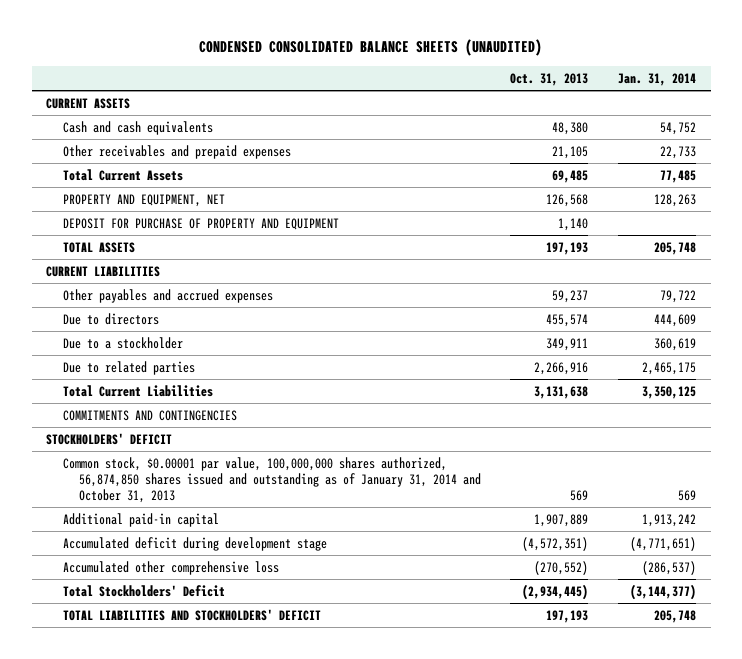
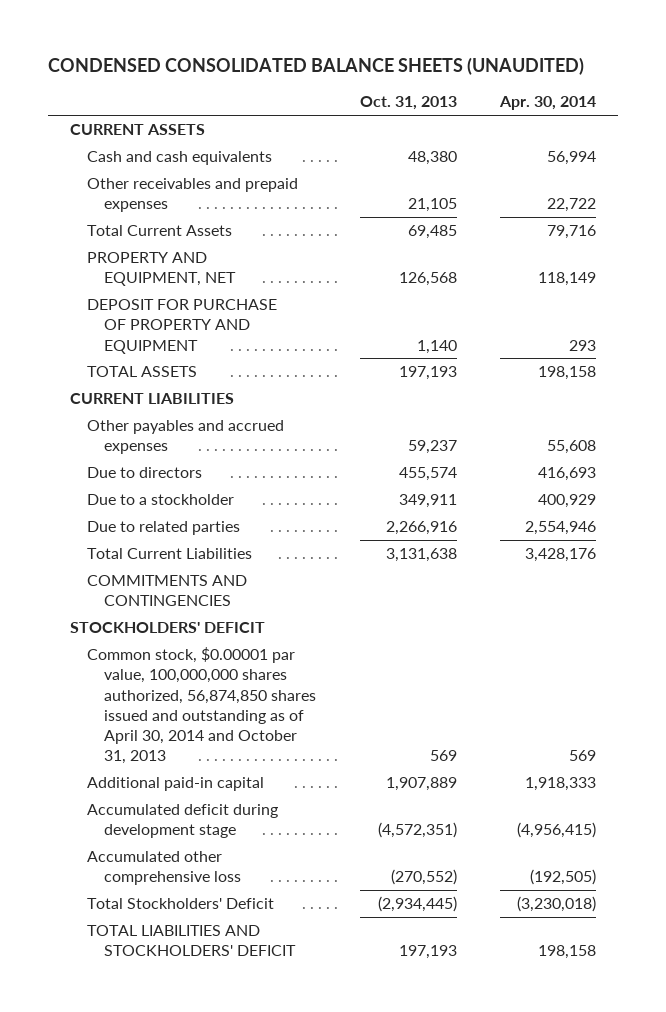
[617,72,696,86] Jan. 31, 2014 -> none
none -> [499,96,597,111] Apr. 30, 2014
[62,456,481,503] Common stock, $0.00001 par value, 100,000,000 shares authorized, 56,874,850 shares issued and outstanding as of January 31, 2014 and October 31, 2013 -> [86,647,316,765] Common stock, $0.00001 par value, 100,000,000 shares authorized, 56,874,850 shares issued and outstanding as of April 30, 2014 and October 31, 2013

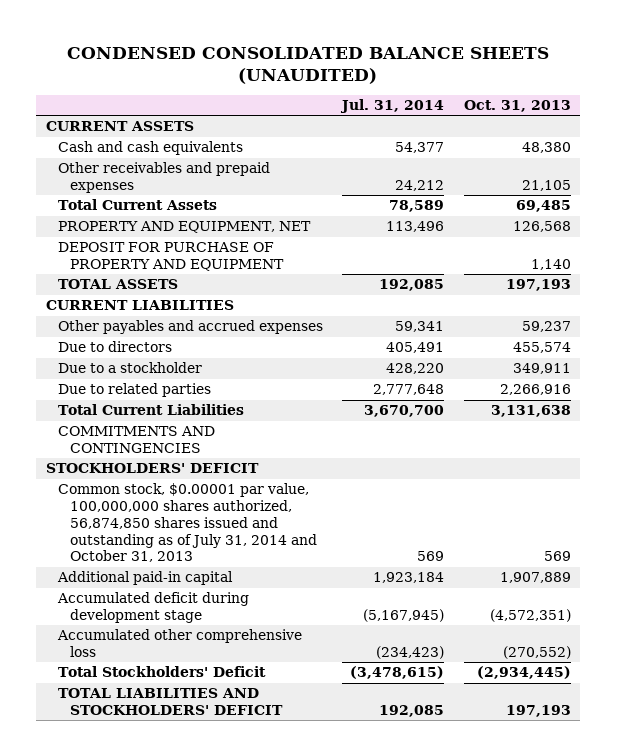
[499,96,597,111] Apr. 30, 2014 -> none
none -> [340,99,445,114] Jul. 31, 2014
[86,647,316,765] Common stock, $0.00001 par value, 100,000,000 shares authorized, 56,874,850 shares issued and outstanding as of April 30, 2014 and October 31, 2013 -> [58,483,318,563] Common stock, $0.00001 par value, 100,000,000 shares authorized, 56,874,850 shares issued and outstanding as of July 31, 2014 and October 31, 2013

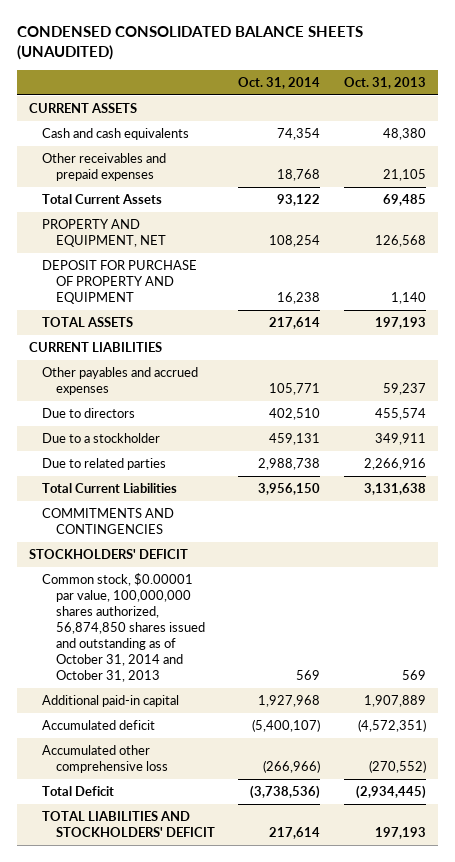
[340,99,445,114] Jul. 31, 2014 -> none
none -> [238,76,321,89] Oct. 31, 2014
[58,483,318,563] Common stock, $0.00001 par value, 100,000,000 shares authorized, 56,874,850 shares issued and outstanding as of July 31, 2014 and October 31, 2013 -> [42,573,205,683] Common stock, $0.00001 par value, 100,000,000 shares authorized, 56,874,850 shares issued and outstanding as of October 31, 2014 and October 31, 2013
[57,592,250,624] Accumulated deficit during development stage -> [42,720,156,731] Accumulated deficit
[58,666,267,678] Total Stockholders' Deficit -> [42,786,115,797] Total Deficit

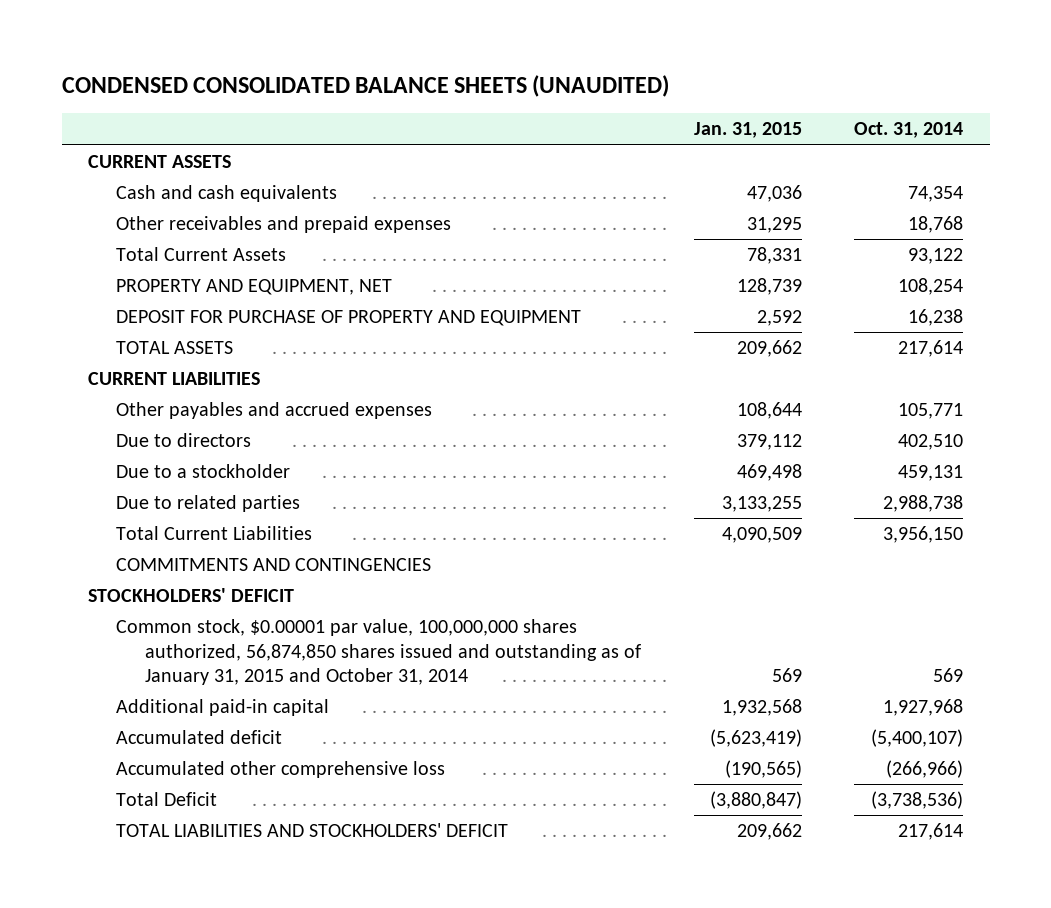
[343,76,426,89] Oct. 31, 2013 -> none
none -> [693,122,802,139] Jan. 31, 2015
[42,573,205,683] Common stock, $0.00001 par value, 100,000,000 shares authorized, 56,874,850 shares issued and outstanding as of October 31, 2014 and October 31, 2013 -> [116,619,641,686] Common stock, $0.00001 par value, 100,000,000 shares authorized, 56,874,850 shares issued and outstanding as of January 31, 2015 and October 31, 2014

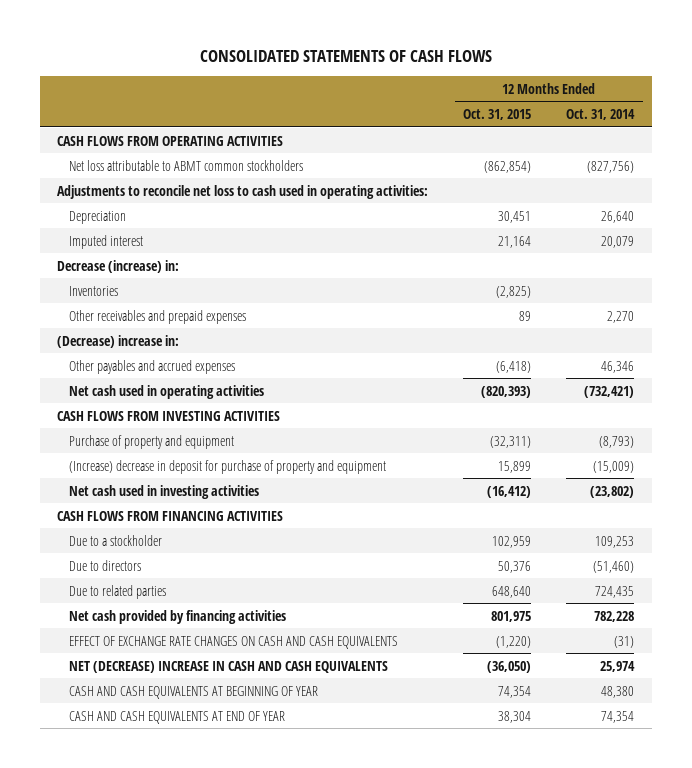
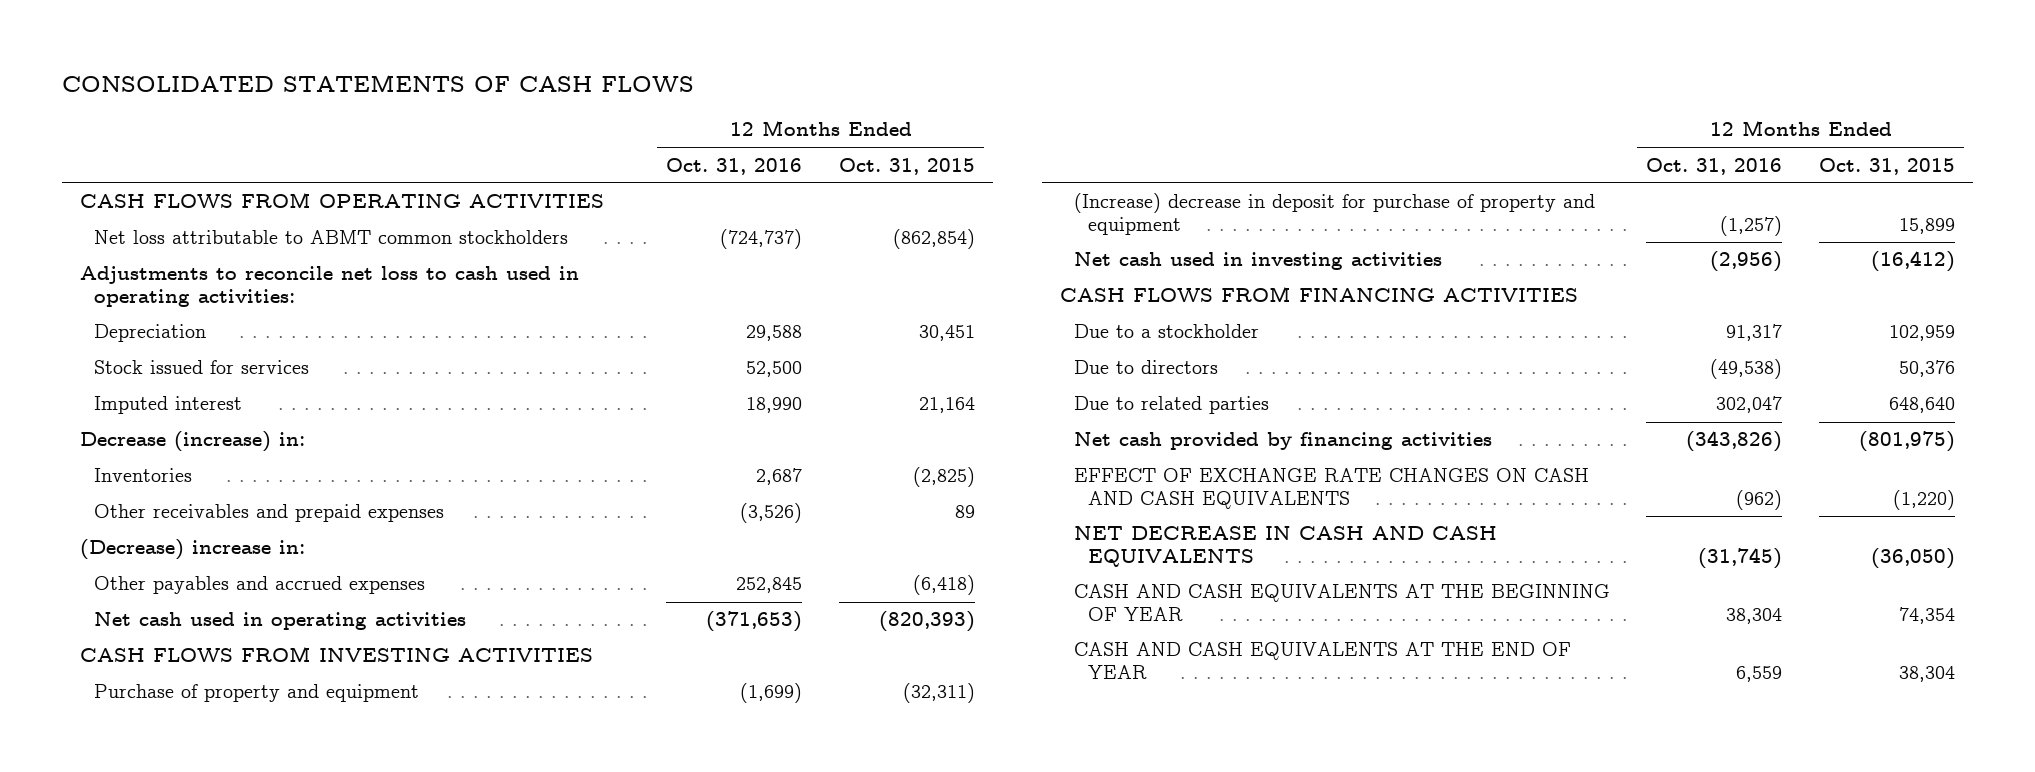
[566,109,636,121] Oct. 31, 2014 -> none
none -> [666,157,803,175] Oct. 31, 2016
none -> [93,360,309,375] Stock issued for services
[491,610,532,622] 801,975 -> [1858,431,1955,453] (801,975)
[68,660,388,673] NET (DECREASE) INCREASE IN CASH AND CASH EQUIVALENTS -> [1074,526,1498,568] NET DECREASE IN CASH AND CASH EQUIVALENTS
[68,685,318,699] CASH AND CASH EQUIVALENTS AT BEGINNING OF YEAR -> [1074,584,1611,622] CASH AND CASH EQUIVALENTS AT THE BEGINNING OF YEAR
[68,710,285,724] CASH AND CASH EQUIVALENTS AT END OF YEAR -> [1074,642,1572,680] CASH AND CASH EQUIVALENTS AT THE END OF YEAR

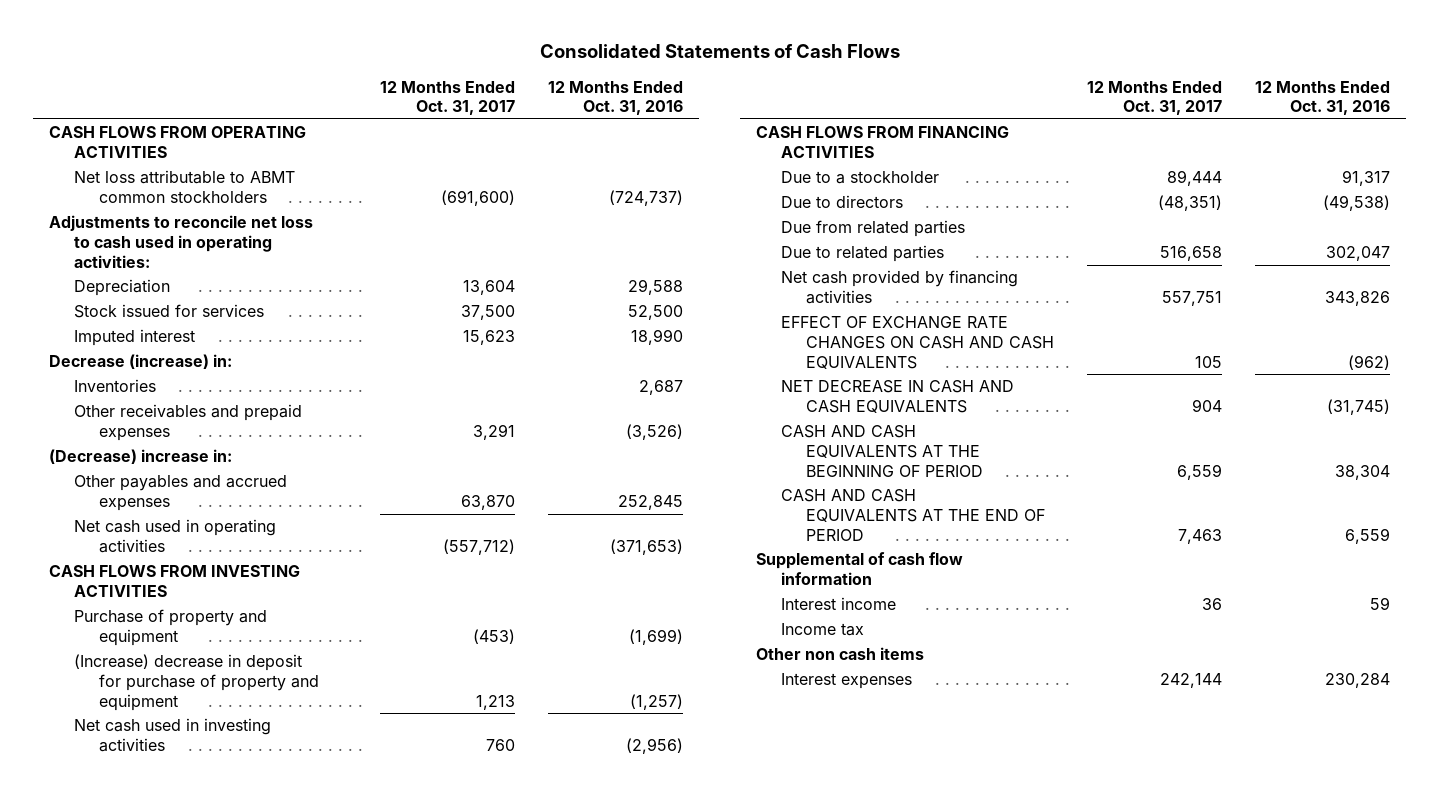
[61,75,694,93] CONSOLIDATED STATEMENTS OF CASH FLOWS -> [539,44,900,59] Consolidated Statements of Cash Flows
[838,157,975,175] Oct. 31, 2015 -> none
none -> [379,80,515,116] 12 Months Ended Oct. 31, 2017
none -> [781,220,966,238] Due from related parties
[1686,431,1783,453] (343,826) -> [1324,291,1390,307] 343,826
[1074,584,1611,622] CASH AND CASH EQUIVALENTS AT THE BEGINNING OF YEAR -> [781,425,983,477] CASH AND CASH EQUIVALENTS AT THE BEGINNING OF PERIOD
[1074,642,1572,680] CASH AND CASH EQUIVALENTS AT THE END OF YEAR -> [781,489,1045,541] CASH AND CASH EQUIVALENTS AT THE END OF PERIOD
none -> [756,552,964,586] Supplemental of cash flow information
none -> [781,597,897,611] Interest income
none -> [781,623,865,637] Income tax
none -> [756,647,925,661] Other non cash items
none -> [781,673,913,690] Interest expenses

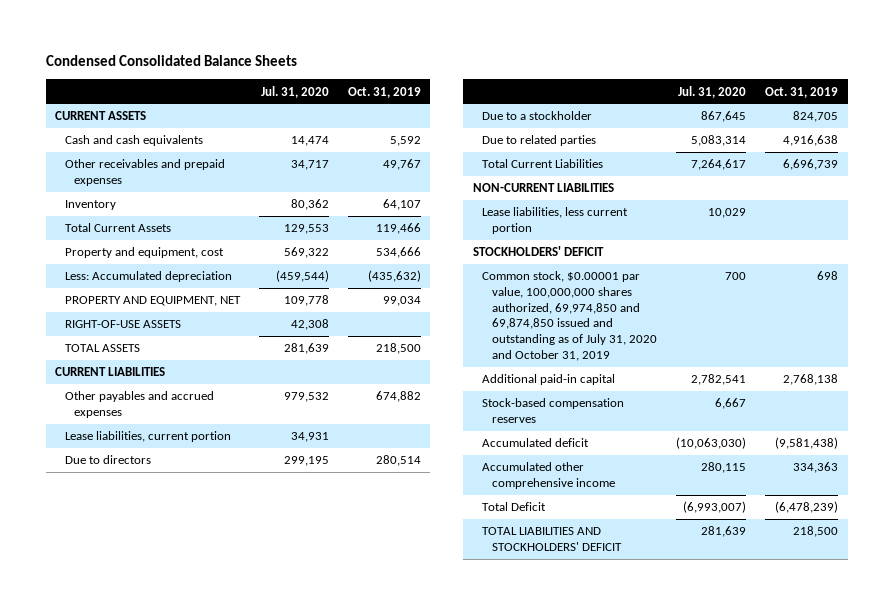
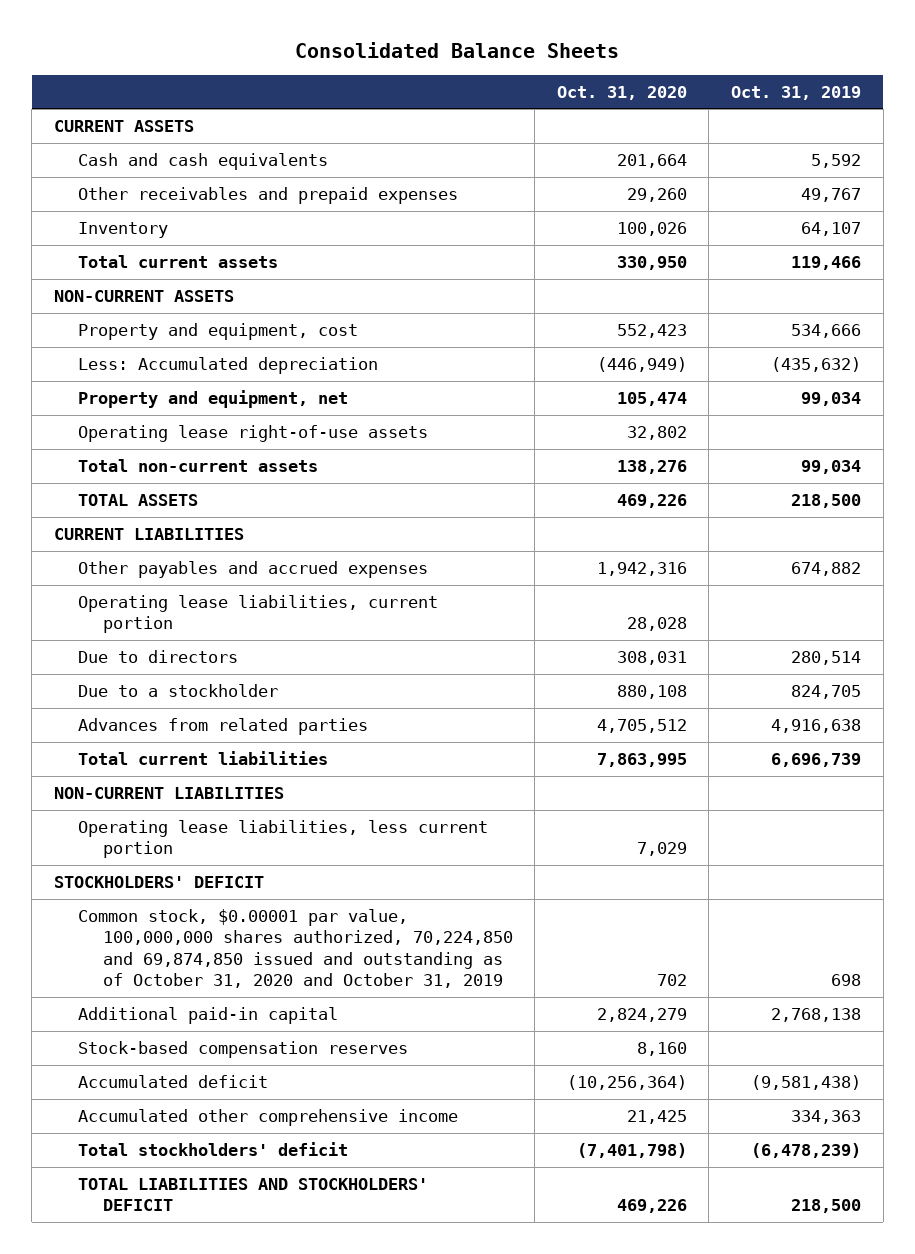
[45,55,297,67] Condensed Consolidated Balance Sheets -> [295,42,620,59] Consolidated Balance Sheets
[260,85,329,98] Jul. 31, 2020 -> none
none -> [556,85,687,100] Oct. 31, 2020
[64,223,171,233] Total Current Assets -> [78,254,279,268] Total current assets
none -> [53,289,234,302] NON-CURRENT ASSETS
[64,296,241,307] PROPERTY AND EQUIPMENT, NET -> [78,389,349,408] Property and equipment, net
[64,320,181,329] RIGHT-OF-USE ASSETS -> [78,424,429,442] Operating lease right-of-use assets
none -> [78,458,319,472] Total non-current assets
[64,431,231,443] Lease liabilities, current portion -> [78,594,439,634] Operating lease liabilities, current portion
[482,135,597,147] Due to related parties -> [78,717,369,735] Advances from related parties
[482,159,604,169] Total Current Liabilities -> [78,750,329,765] Total current liabilities
[482,207,629,234] Lease liabilities, less current portion -> [78,819,489,859] Operating lease liabilities, less current portion
[482,271,657,361] Common stock, $0.00001 par value, 100,000,000 shares authorized, 69,974,850 and 69,874,850 issued and outstanding as of July 31, 2020 and October 31, 2019 -> [78,908,513,988] Common stock, $0.00001 par value, 100,000,000 shares authorized, 70,224,850 and 69,874,850 issued and outstanding as of October 31, 2020 and October 31, 2019
[482,502,547,512] Total Deficit -> [78,1141,349,1156] Total stockholders' deficit

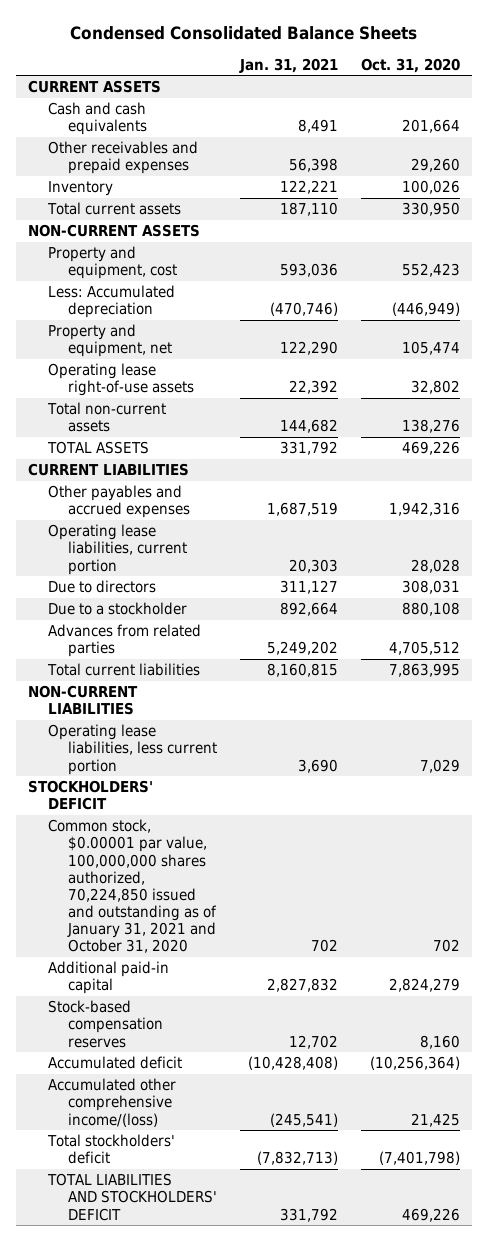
[295,42,620,59] Consolidated Balance Sheets -> [70,25,418,40] Condensed Consolidated Balance Sheets
[731,85,862,100] Oct. 31, 2019 -> none
none -> [239,57,339,73] Jan. 31, 2021
[78,908,513,988] Common stock, $0.00001 par value, 100,000,000 shares authorized, 70,224,850 and 69,874,850 issued and outstanding as of October 31, 2020 and October 31, 2019 -> [47,819,217,954] Common stock, $0.00001 par value, 100,000,000 shares authorized, 70,224,850 issued and outstanding as of January 31, 2021 and October 31, 2020
[78,1108,459,1126] Accumulated other comprehensive income -> [47,1078,176,1127] Accumulated other comprehensive income/(loss)

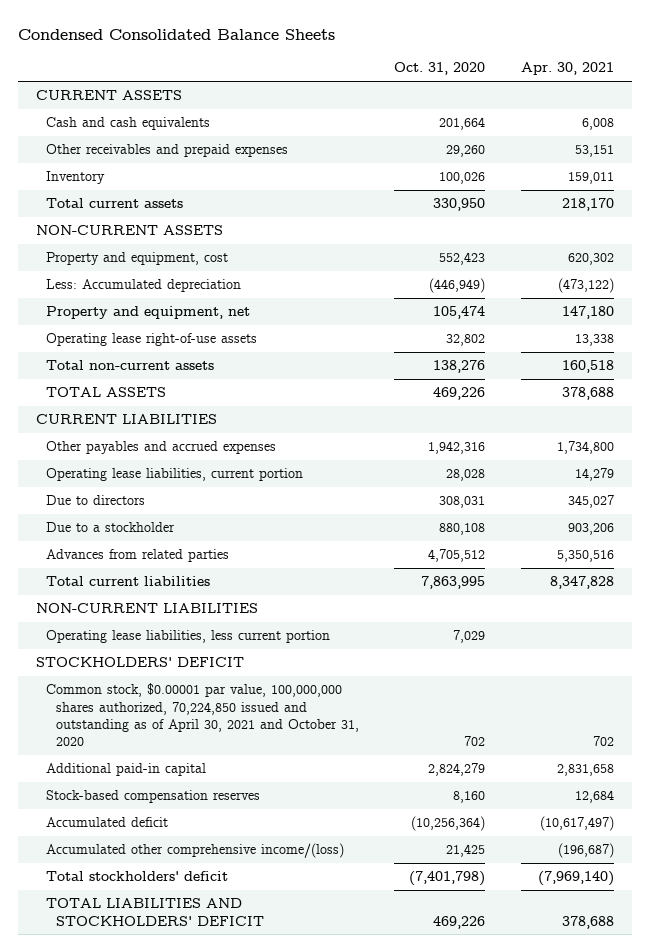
[239,57,339,73] Jan. 31, 2021 -> none
none -> [520,62,614,76] Apr. 30, 2021
[47,819,217,954] Common stock, $0.00001 par value, 100,000,000 shares authorized, 70,224,850 issued and outstanding as of January 31, 2021 and October 31, 2020 -> [45,683,359,747] Common stock, $0.00001 par value, 100,000,000 shares authorized, 70,224,850 issued and outstanding as of April 30, 2021 and October 31, 2020

